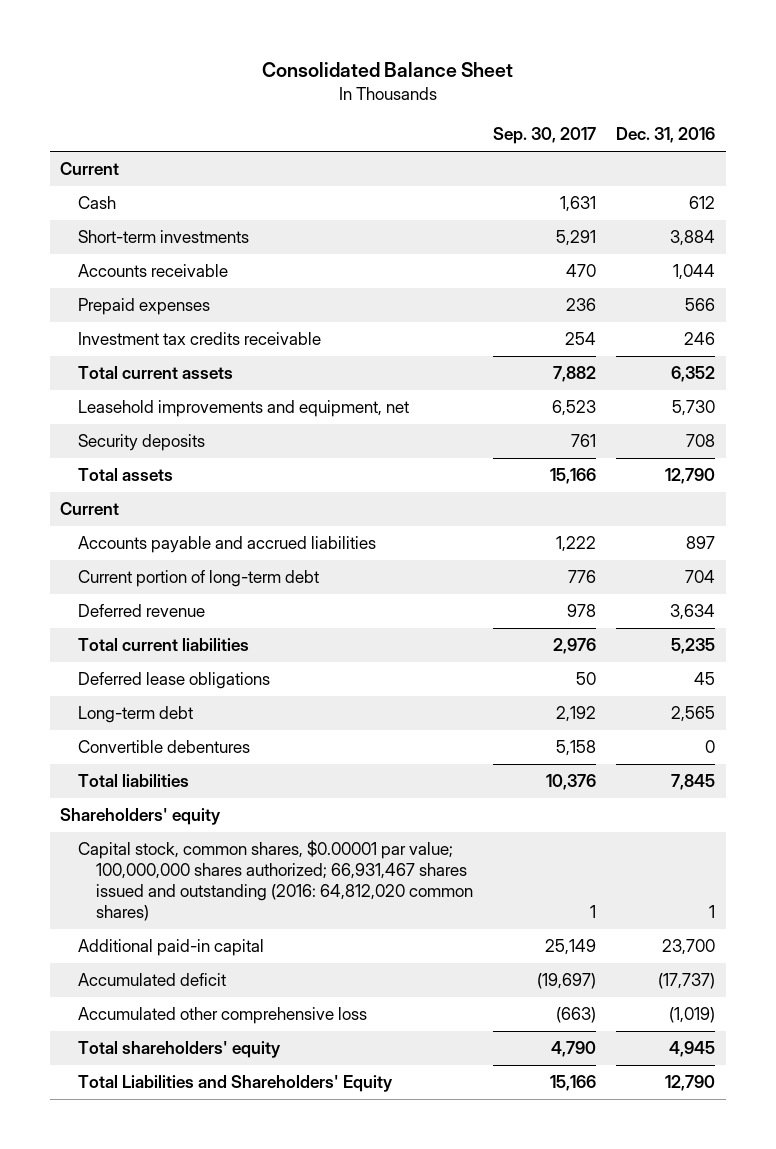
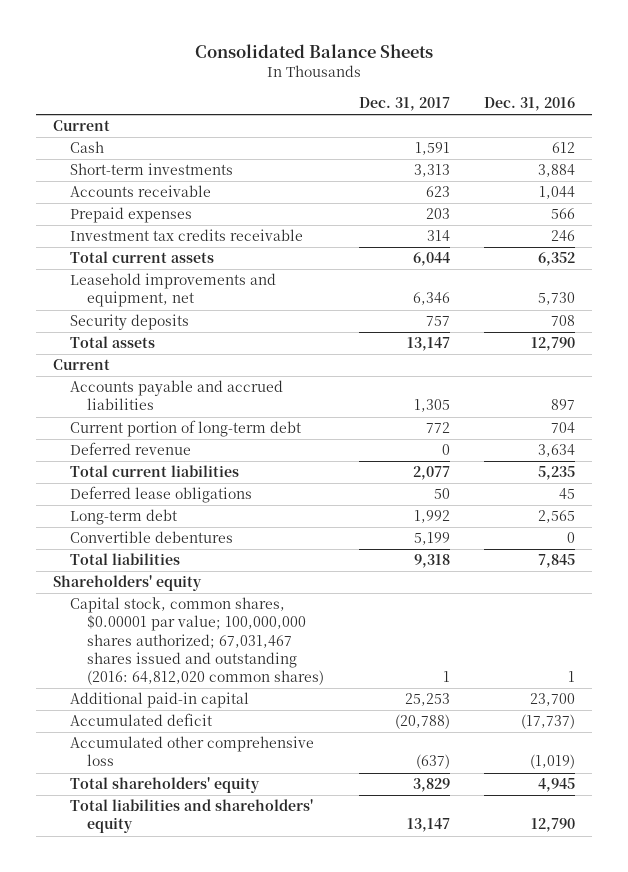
[261,61,513,77] Consolidated Balance Sheet -> [195,44,434,59] Consolidated Balance Sheets
[493,127,597,145] Sep. 30, 2017 -> none
none -> [358,97,450,112] Dec. 31, 2017
[78,840,473,921] Capital stock, common shares, $0.00001 par value; 100,000,000 shares authorized; 66,931,467 shares issued and outstanding (2016: 64,812,020 common shares) -> [70,597,325,685] Capital stock, common shares, $0.00001 par value; 100,000,000 shares authorized; 67,031,467 shares issued and outstanding (2016: 64,812,020 common shares)
[78,1075,394,1093] Total Liabilities and Shareholders' Equity -> [70,799,314,834] Total liabilities and shareholders' equity

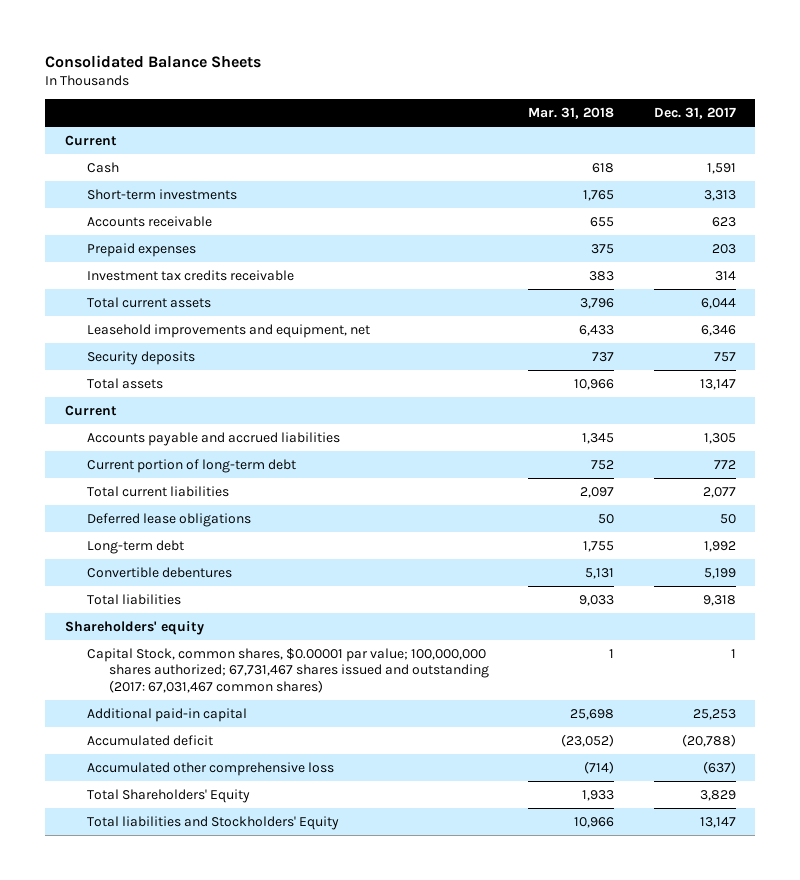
[483,97,575,112] Dec. 31, 2016 -> none
none -> [528,106,615,119] Mar. 31, 2018
[70,442,192,456] Deferred revenue -> none
[70,597,325,685] Capital stock, common shares, $0.00001 par value; 100,000,000 shares authorized; 67,031,467 shares issued and outstanding (2016: 64,812,020 common shares) -> [86,647,489,694] Capital Stock, common shares, $0.00001 par value; 100,000,000 shares authorized; 67,731,467 shares issued and outstanding (2017: 67,031,467 common shares)
[70,777,261,794] Total shareholders' equity -> [86,788,250,803] Total Shareholders' Equity
[70,799,314,834] Total liabilities and shareholders' equity -> [86,815,339,830] Total liabilities and Stockholders' Equity

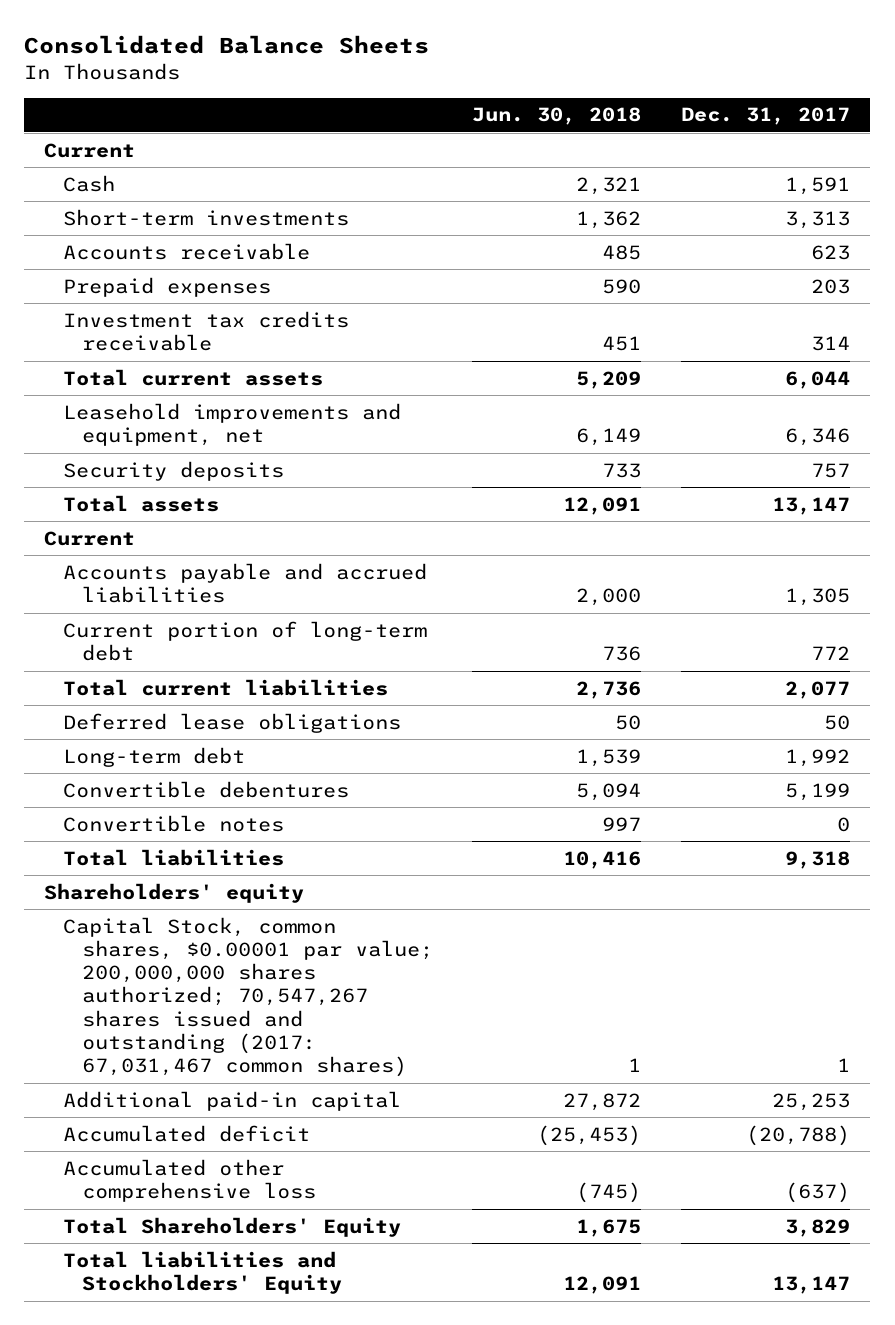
[528,106,615,119] Mar. 31, 2018 -> none
none -> [472,107,642,126] Jun. 30, 2018
none -> [62,814,284,832] Convertible notes
[86,647,489,694] Capital Stock, common shares, $0.00001 par value; 100,000,000 shares authorized; 67,731,467 shares issued and outstanding (2017: 67,031,467 common shares) -> [62,916,433,1078] Capital Stock, common shares, $0.00001 par value; 200,000,000 shares authorized; 70,547,267 shares issued and outstanding (2017: 67,031,467 common shares)

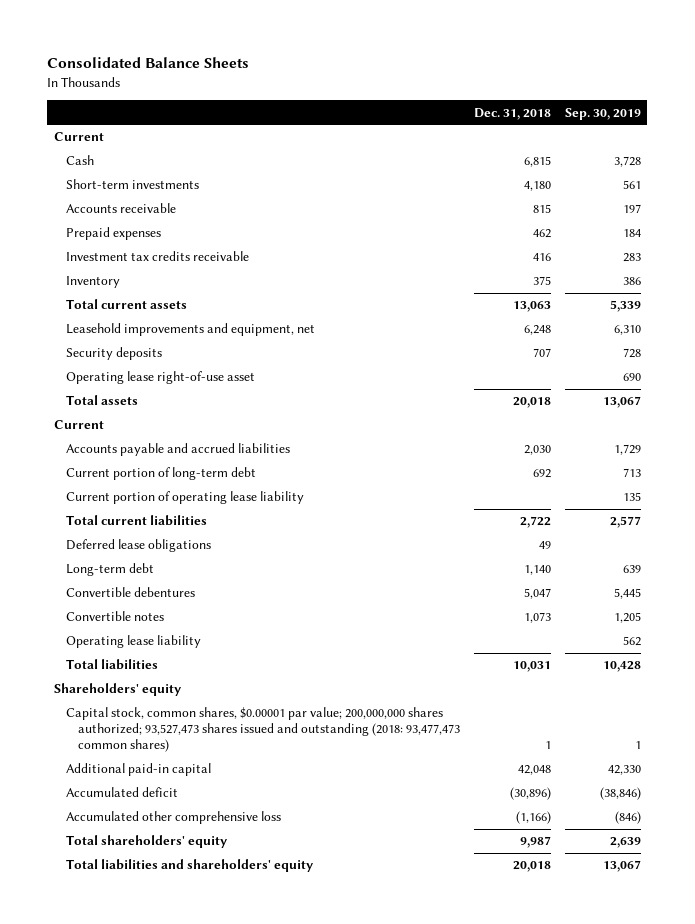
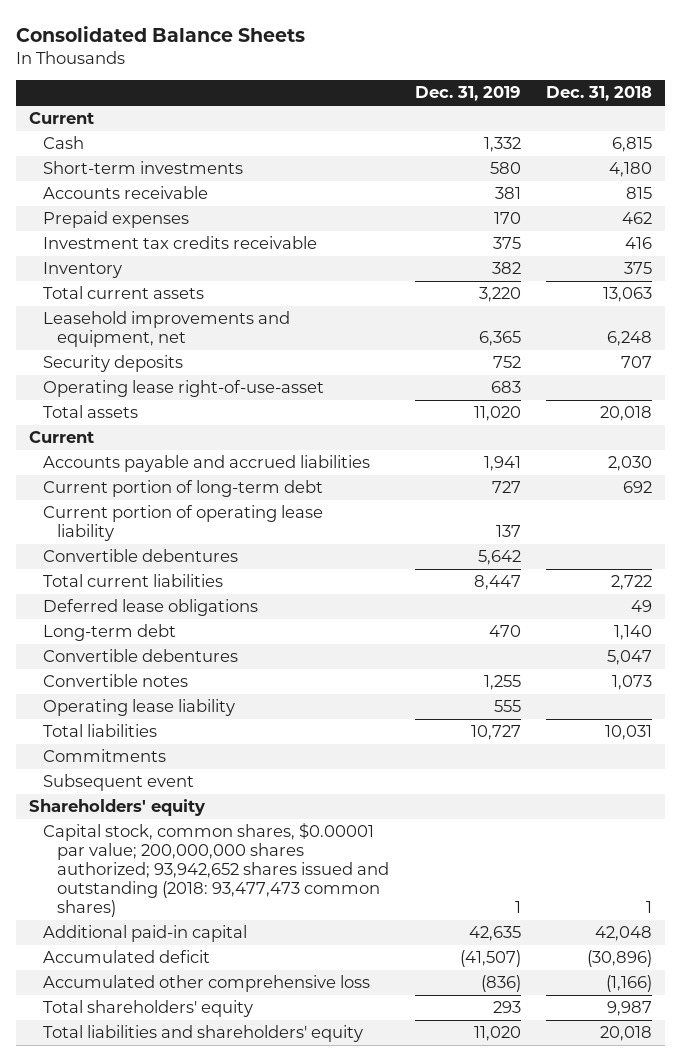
[564,107,641,120] Sep. 30, 2019 -> none
none -> [414,86,521,102] Dec. 31, 2019
[66,371,256,385] Operating lease right-of-use asset -> [42,380,324,398] Operating lease right-of-use-asset
none -> [42,549,238,563] Convertible debentures
none -> [42,749,166,763] Commitments
none -> [42,774,194,792] Subsequent event
[66,707,461,752] Capital stock, common shares, $0.00001 par value; 200,000,000 shares authorized; 93,527,473 shares issued and outstanding (2018: 93,477,473 common shares) -> [42,823,389,918] Capital stock, common shares, $0.00001 par value; 200,000,000 shares authorized; 93,942,652 shares issued and outstanding (2018: 93,477,473 common shares)

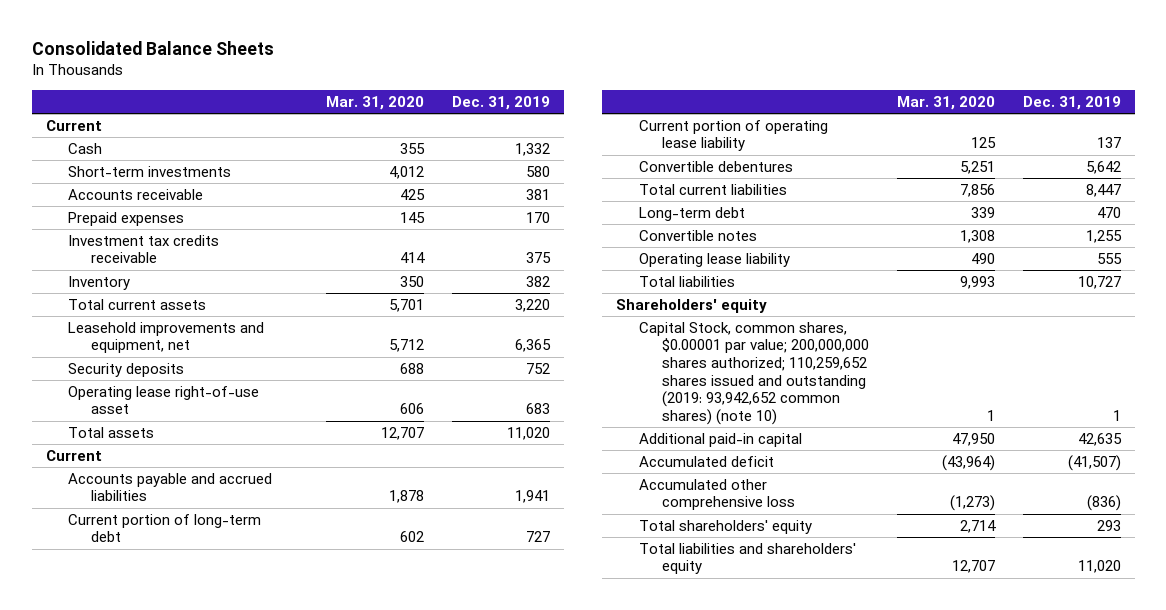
[546,86,653,102] Dec. 31, 2018 -> none
none -> [326,95,425,110] Mar. 31, 2020
[42,380,324,398] Operating lease right-of-use-asset -> [68,385,260,415] Operating lease right-of-use asset
[42,599,258,617] Deferred lease obligations -> none
[42,649,238,663] Convertible debentures -> none
[42,749,166,763] Commitments -> none
[42,774,194,792] Subsequent event -> none
[42,823,389,918] Capital stock, common shares, $0.00001 par value; 200,000,000 shares authorized; 93,942,652 shares issued and outstanding (2018: 93,477,473 common shares) -> [638,321,869,425] Capital Stock, common shares, $0.00001 par value; 200,000,000 shares authorized; 110,259,652 shares issued and outstanding (2019: 93,942,652 common shares) (note 10)

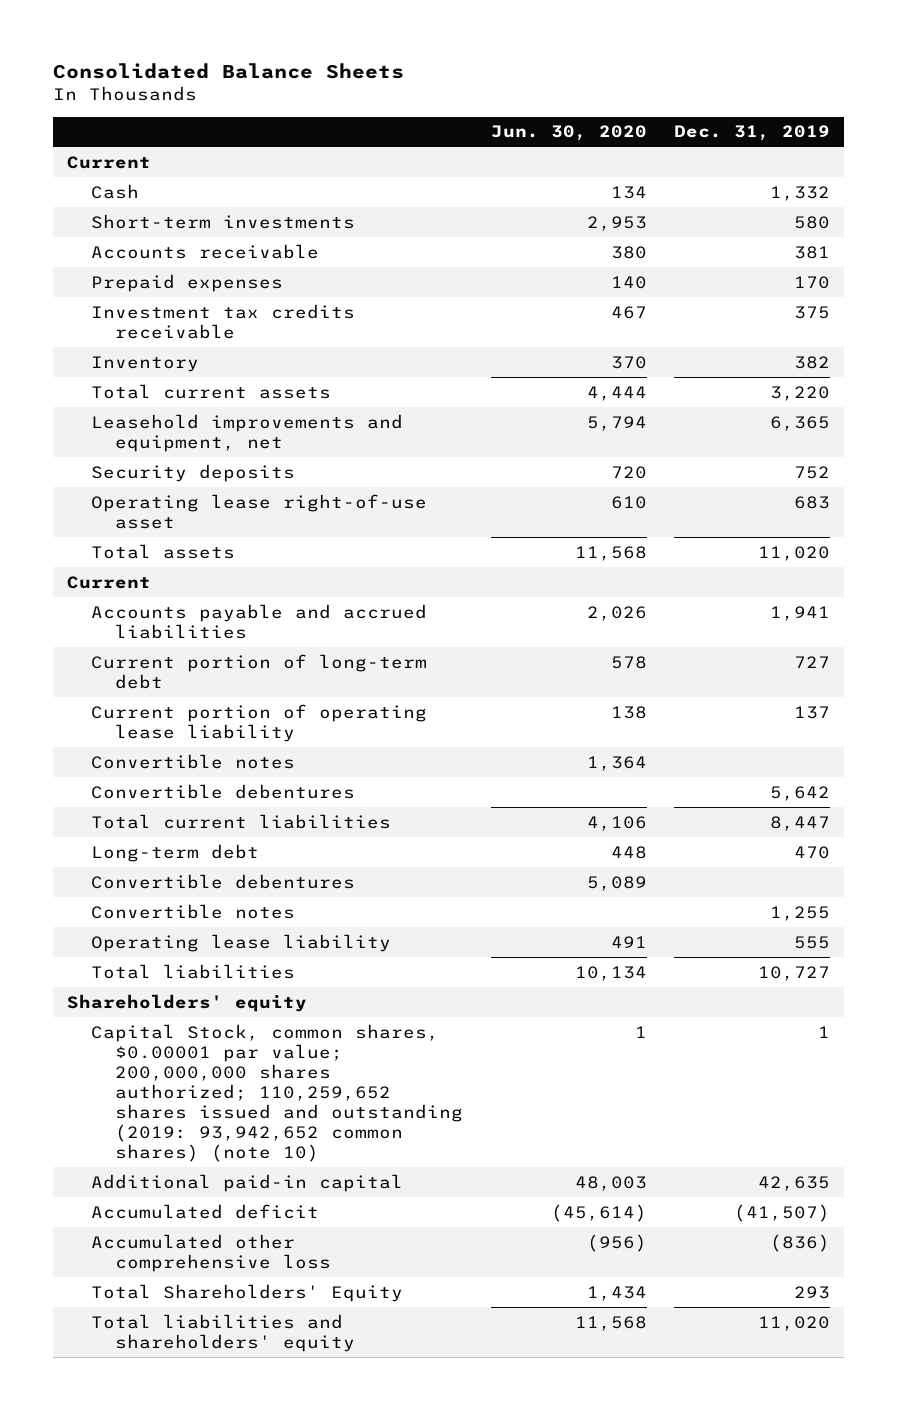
[326,95,425,110] Mar. 31, 2020 -> none
none -> [490,125,647,142] Jun. 30, 2020
none -> [90,753,295,769] Convertible notes
none -> [90,873,355,889] Convertible debentures
[638,519,812,534] Total shareholders' equity -> [90,1283,403,1302] Total Shareholders' Equity

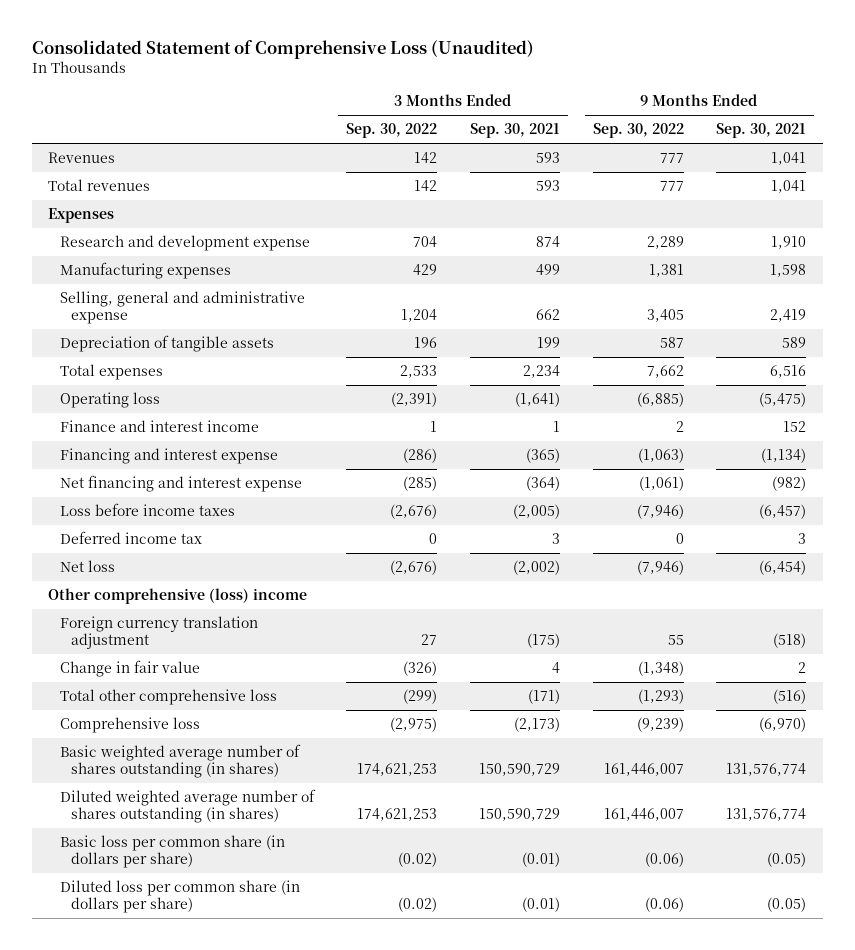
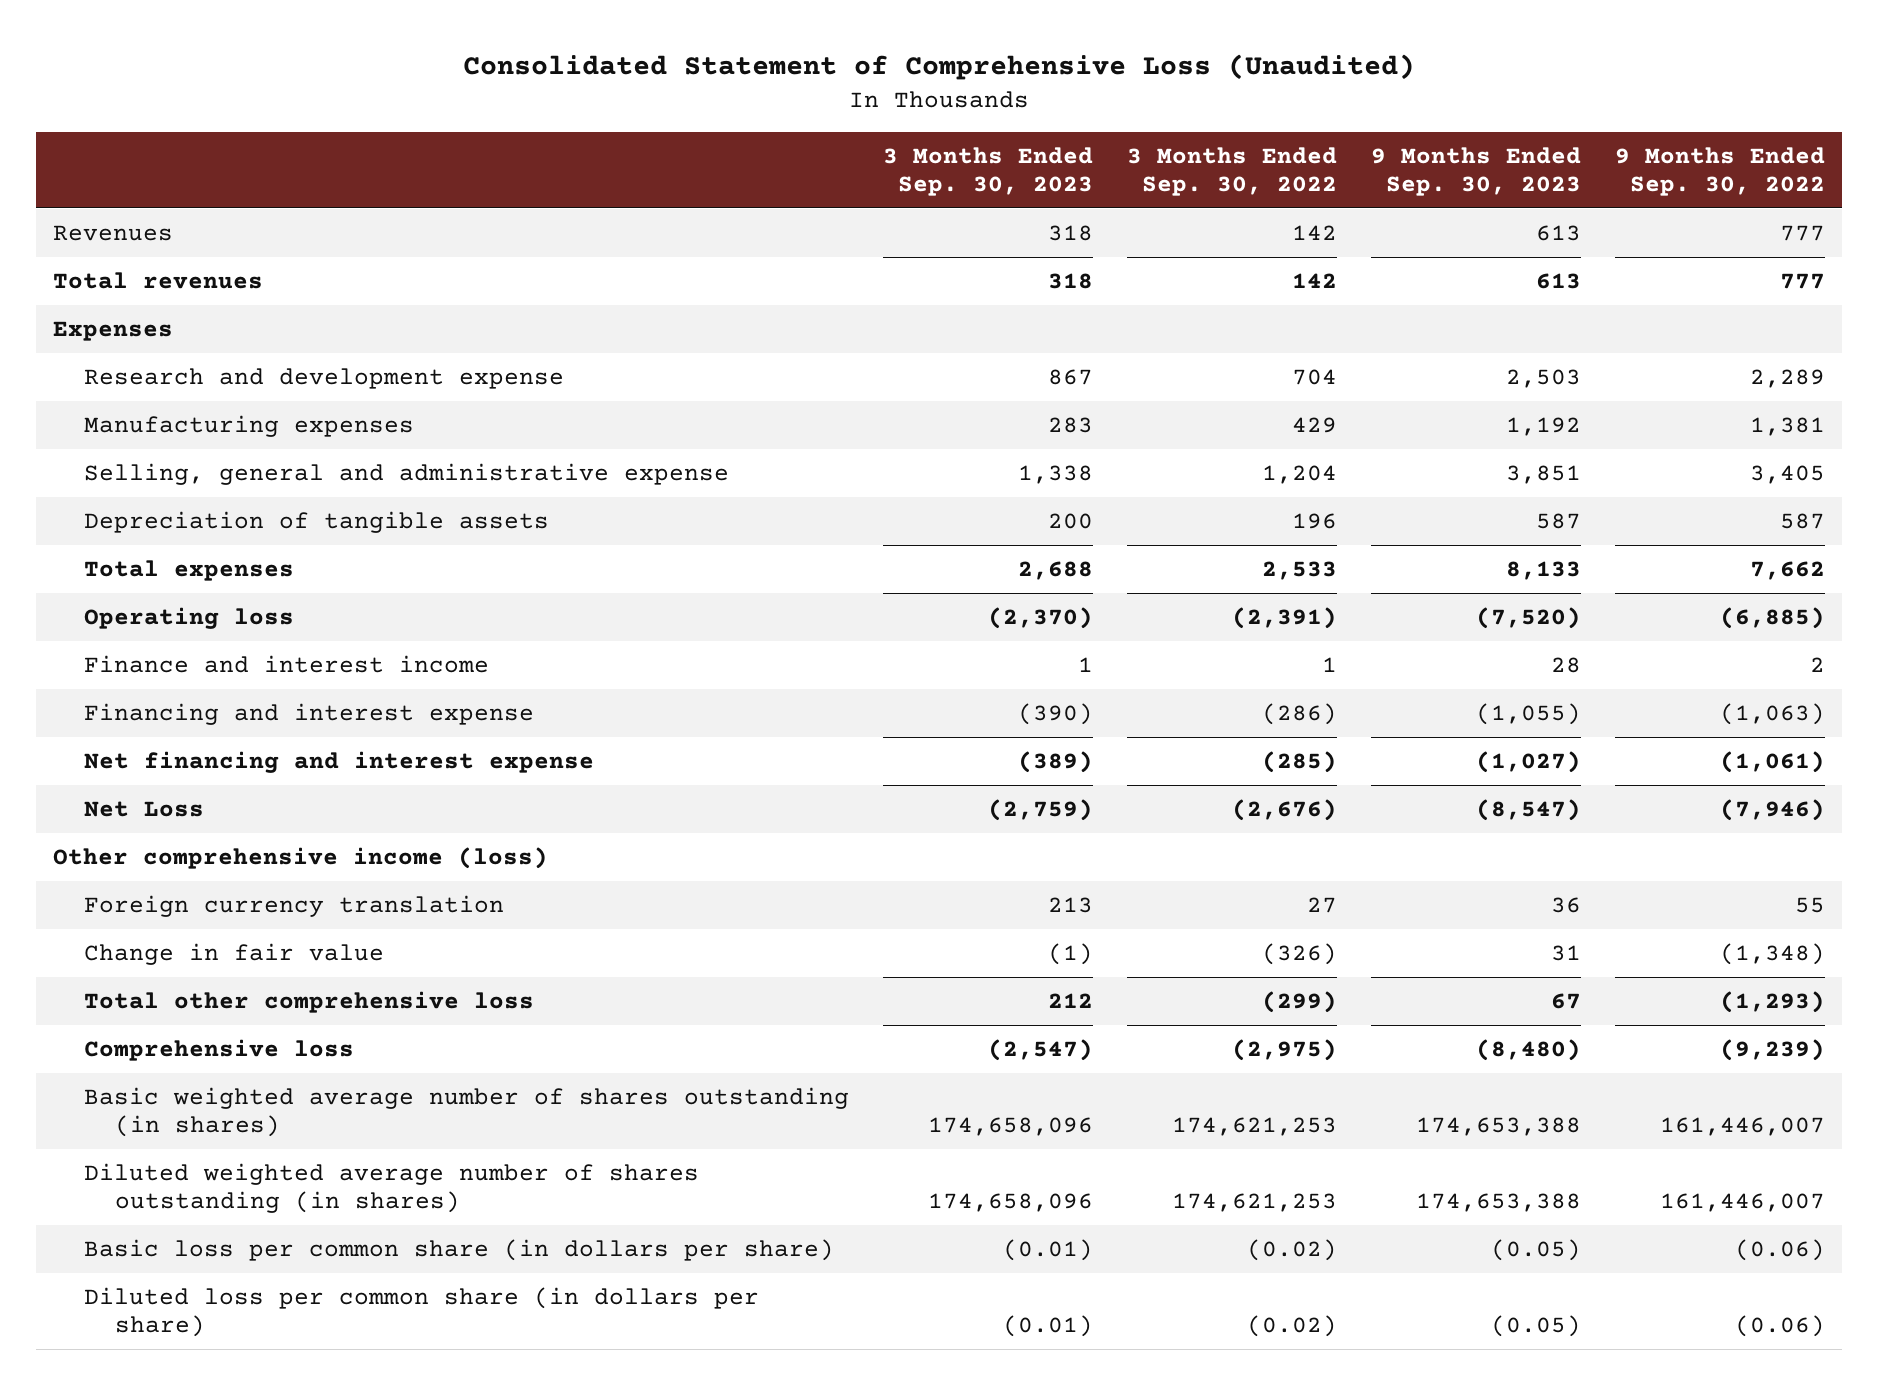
[470,123,561,139] Sep. 30, 2021 -> none
[716,123,807,139] Sep. 30, 2021 -> none
none -> [883,146,1094,196] 3 Months Ended Sep. 30, 2023
none -> [1371,146,1582,196] 9 Months Ended Sep. 30, 2023
[59,503,235,517] Loss before income taxes -> none
[59,531,202,545] Deferred income tax -> none
[59,560,115,573] Net loss -> [84,800,205,817] Net Loss
[48,588,308,605] Other comprehensive (loss) income -> [52,846,548,869] Other comprehensive income (loss)
[59,616,258,650] Foreign currency translation adjustment -> [84,894,505,917] Foreign currency translation

